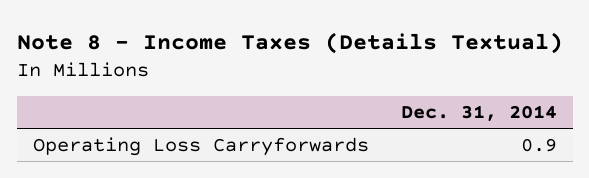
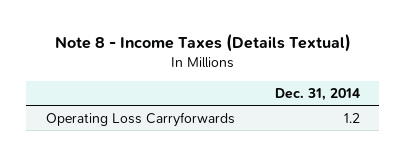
[520,137,557,152] 0.9 -> [343,112,360,123] 1.2

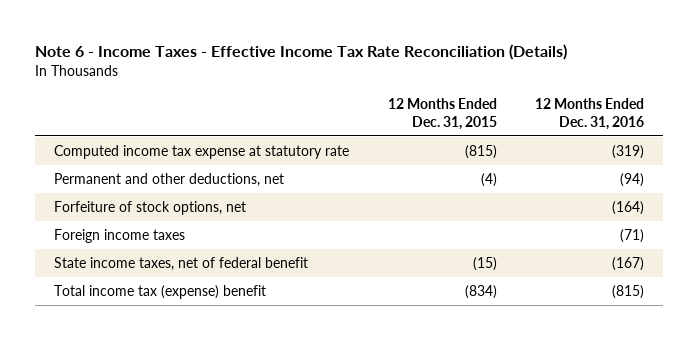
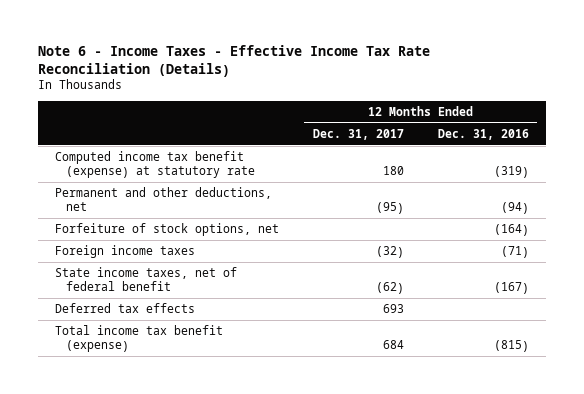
[387,97,497,130] 12 Months Ended Dec. 31, 2015 -> none
none -> [312,129,404,141] Dec. 31, 2017
[54,144,350,159] Computed income tax expense at statutory rate -> [54,151,255,179] Computed income tax benefit (expense) at statutory rate
none -> [54,303,195,314] Deferred tax effects
[54,284,267,299] Total income tax (expense) benefit -> [54,325,223,353] Total income tax benefit (expense)

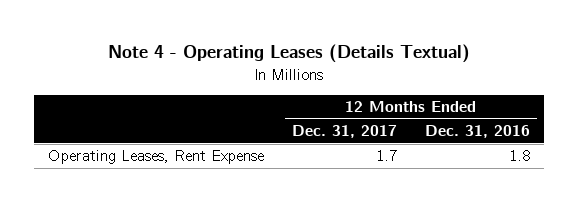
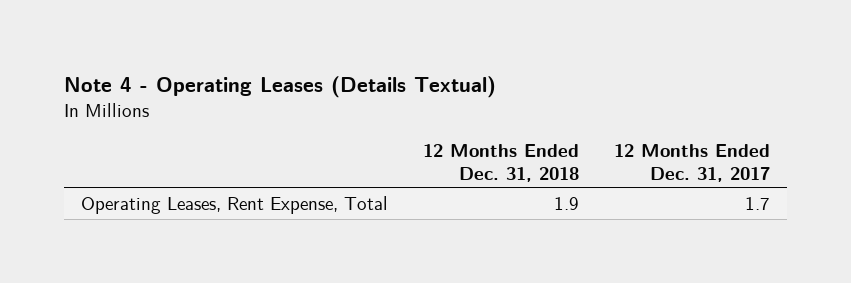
[425,125,531,139] Dec. 31, 2016 -> none
none -> [422,143,579,182] 12 Months Ended Dec. 31, 2018
[48,150,265,165] Operating Leases, Rent Expense -> [81,196,389,215] Operating Leases, Rent Expense, Total

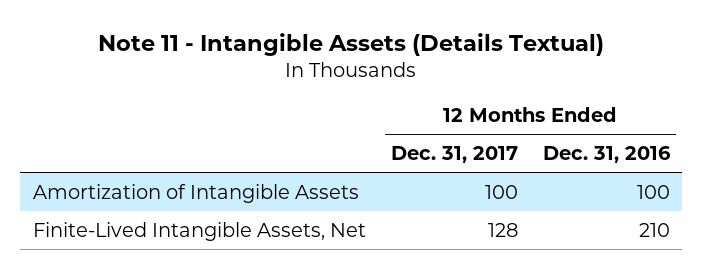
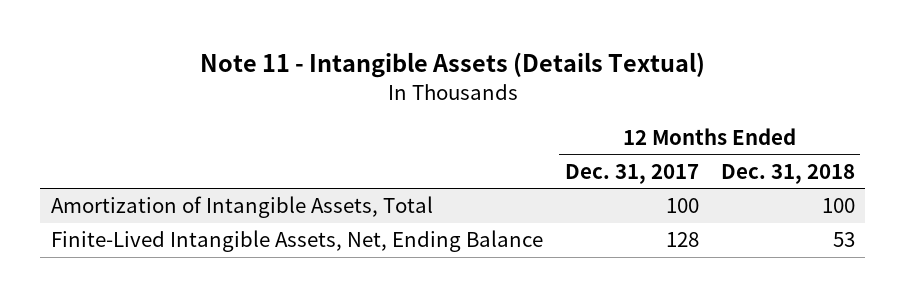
[542,145,671,163] Dec. 31, 2016 -> none
none -> [720,163,855,184] Dec. 31, 2018
[32,183,359,203] Amortization of Intangible Assets -> [51,196,434,219] Amortization of Intangible Assets, Total
[32,221,366,241] Finite-Lived Intangible Assets, Net -> [51,230,544,253] Finite-Lived Intangible Assets, Net, Ending Balance

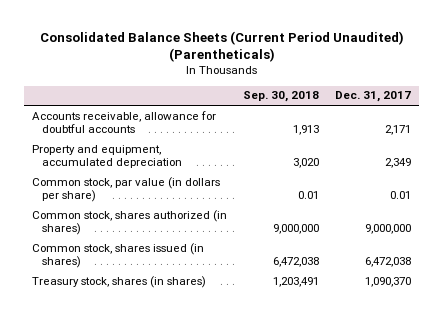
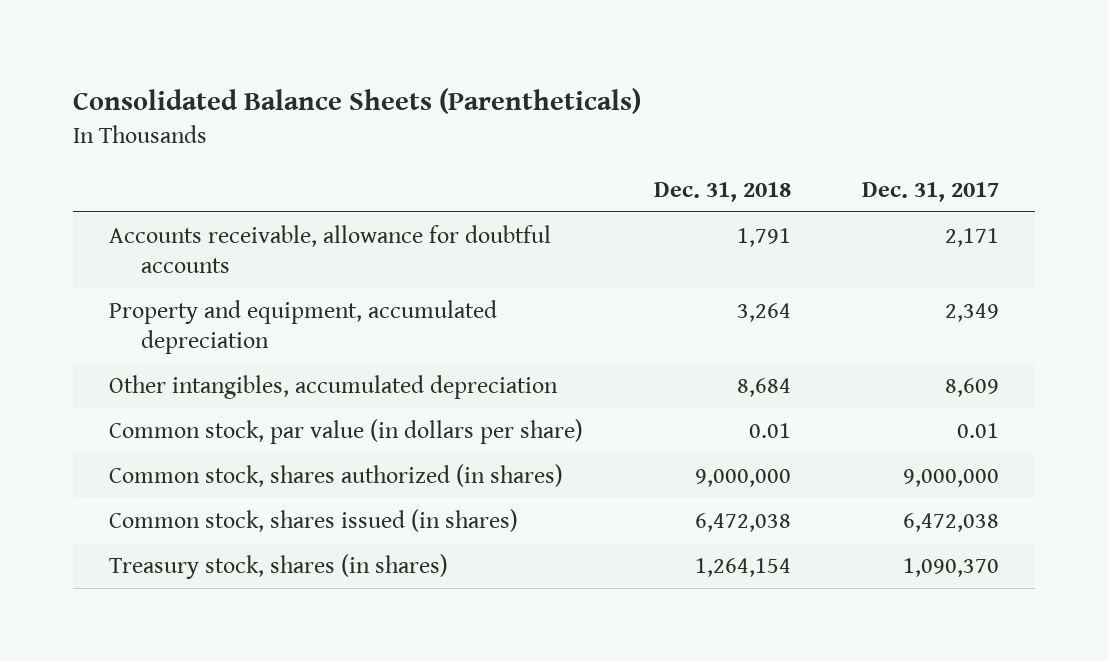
[39,30,404,63] Consolidated Balance Sheets (Current Period Unaudited) (Parentheticals) -> [73,88,642,115] Consolidated Balance Sheets (Parentheticals)
[243,91,320,103] Sep. 30, 2018 -> none
none -> [653,181,791,202] Dec. 31, 2018
none -> [108,374,558,399] Other intangibles, accumulated depreciation

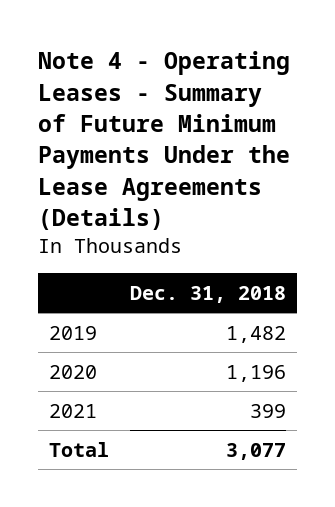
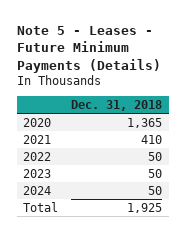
[38,51,291,230] Note 4 - Operating Leases - Summary of Future Minimum Payments Under the Lease Agreements (Details) -> [16,25,161,73] Note 5 - Leases - Future Minimum Payments (Details)
[48,325,97,340] 2019 -> none
[226,364,287,382] 1,196 -> [127,117,163,128] 1,365
[250,403,287,418] 399 -> [141,134,163,144] 410
none -> [23,151,52,161] 2022
none -> [23,168,52,178] 2023
none -> [23,185,52,195] 2024
[226,442,287,460] 3,077 -> [127,202,163,213] 1,925

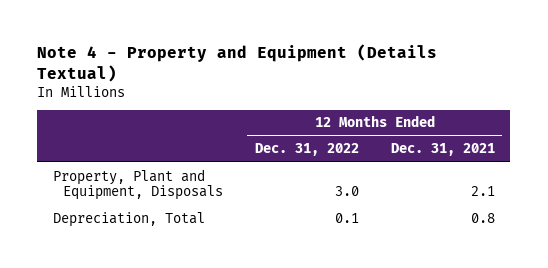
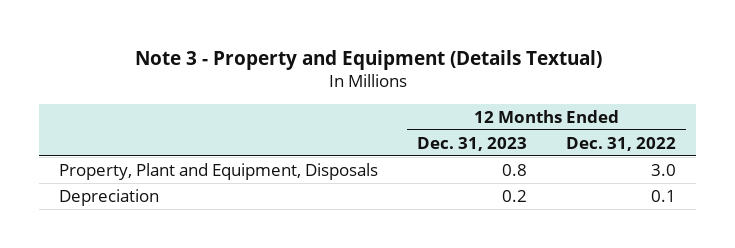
[37,44,438,82] Note 4 - Property and Equipment (Details Textual) -> [134,49,602,70] Note 3 - Property and Equipment (Details Textual)
[390,143,495,157] Dec. 31, 2021 -> none
none -> [417,136,528,151] Dec. 31, 2023
[53,211,206,227] Depreciation, Total -> [58,188,159,206] Depreciation

